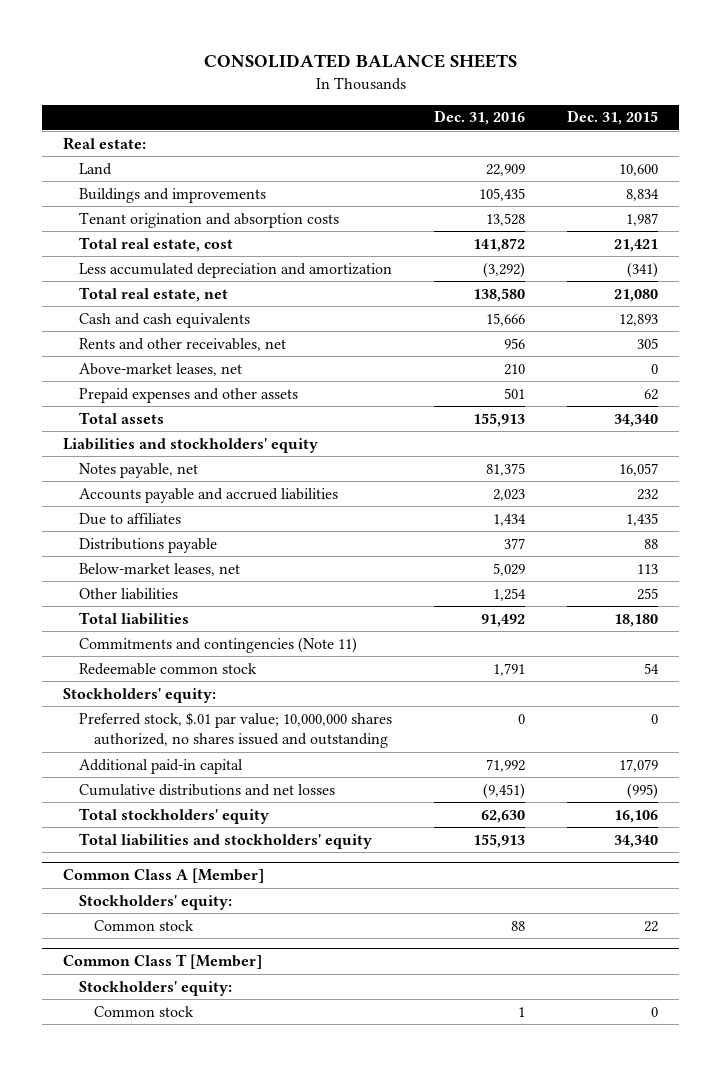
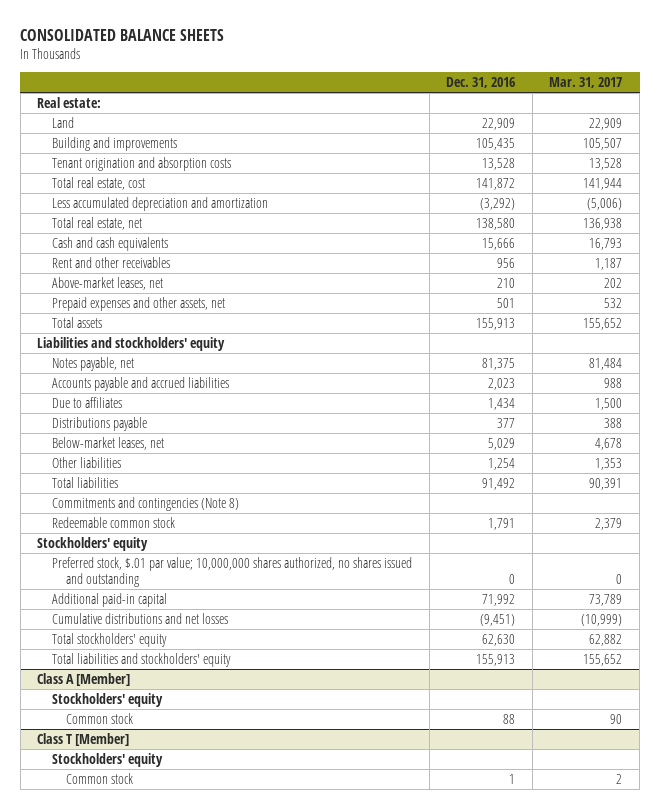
[567,110,659,126] Dec. 31, 2015 -> none
none -> [549,77,623,89] Mar. 31, 2017
[78,187,266,203] Buildings and improvements -> [51,136,177,151] Building and improvements
[78,337,286,351] Rents and other receivables, net -> [51,256,170,268] Rent and other receivables
[78,387,298,403] Prepaid expenses and other assets -> [51,296,225,311] Prepaid expenses and other assets, net
[78,636,357,653] Commitments and contingencies (Note 11) -> [51,496,239,511] Commitments and contingencies (Note 8)
[63,687,217,703] Stockholders' equity: -> [37,536,149,551] Stockholders' equity
[63,868,265,884] Common Class A [Member] -> [37,672,131,686] Class A [Member]
[78,894,232,910] Stockholders' equity: -> [51,692,163,707] Stockholders' equity
[63,954,263,970] Common Class T [Member] -> [37,732,130,746] Class T [Member]
[78,980,232,996] Stockholders' equity: -> [51,752,163,767] Stockholders' equity

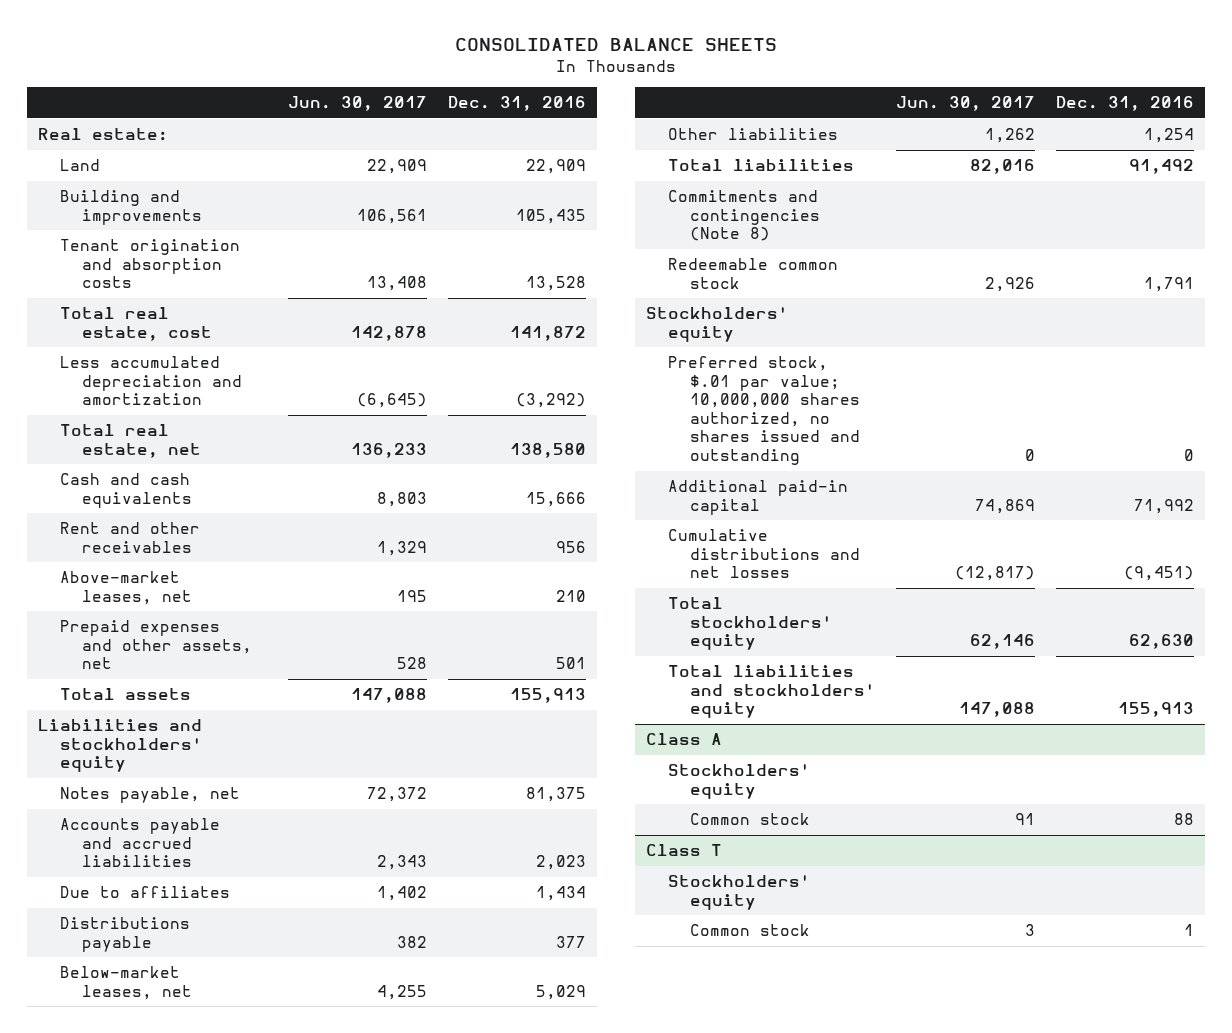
[549,77,623,89] Mar. 31, 2017 -> none
none -> [288,96,428,112] Jun. 30, 2017
[37,672,131,686] Class A [Member] -> [645,733,722,746] Class A
[37,732,130,746] Class T [Member] -> [645,844,722,857] Class T

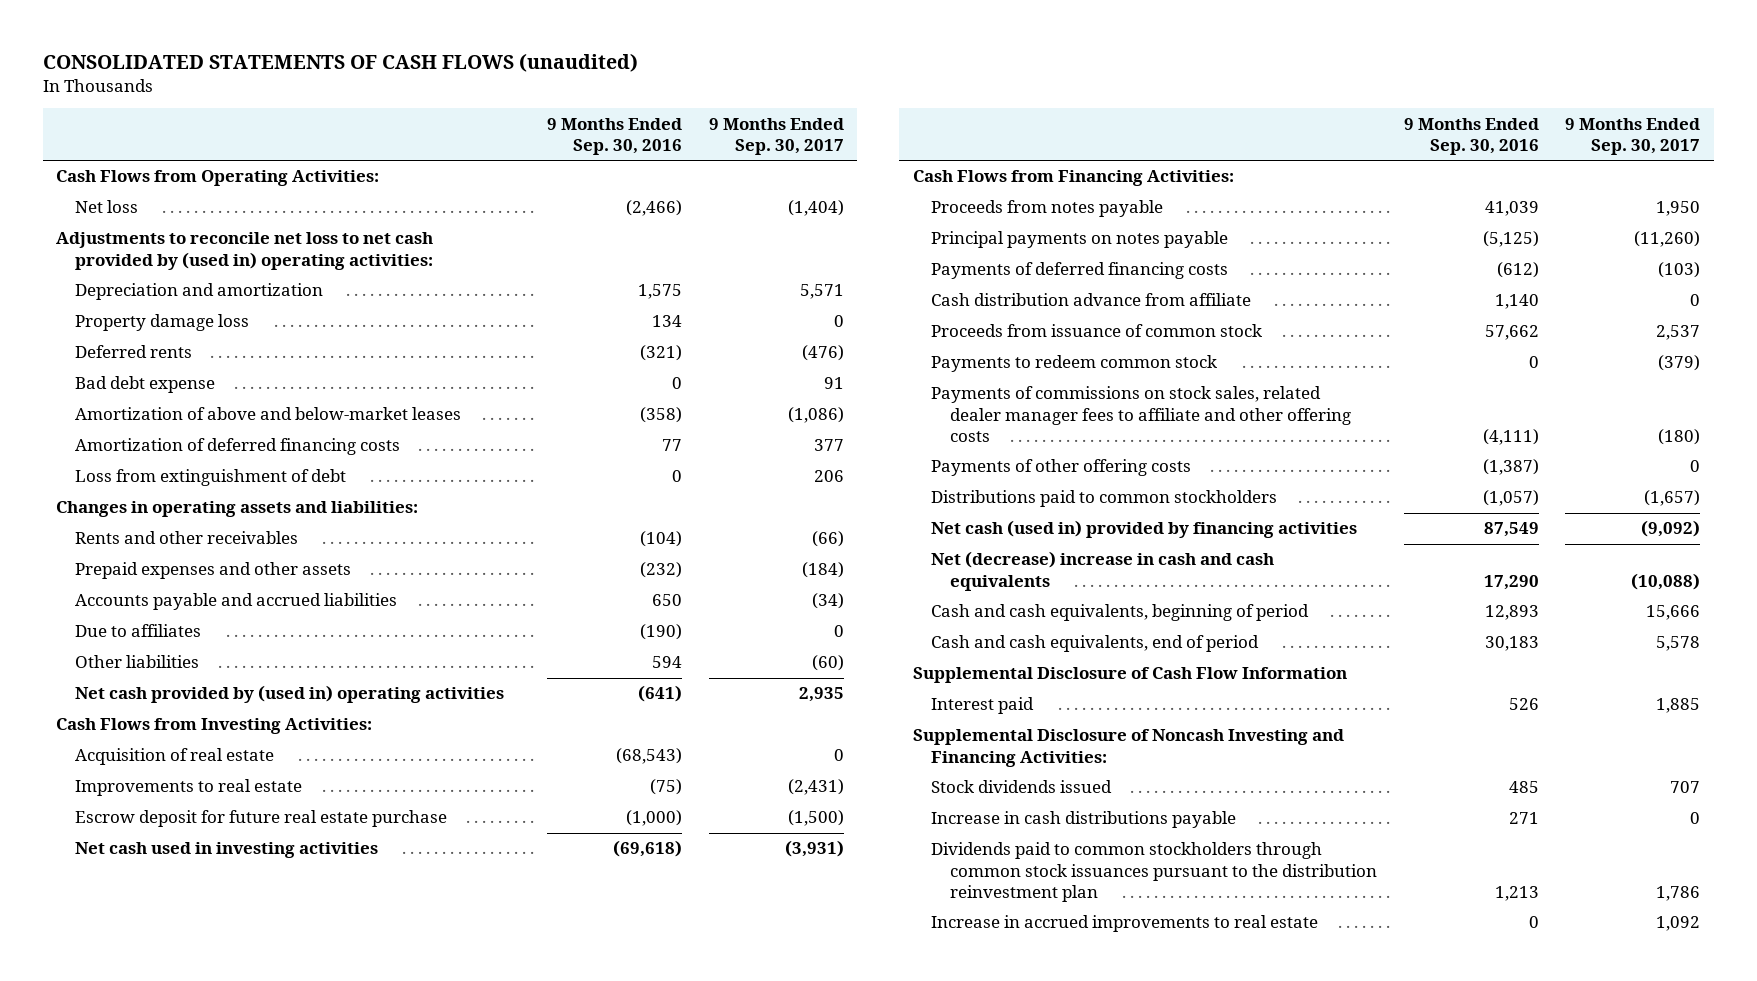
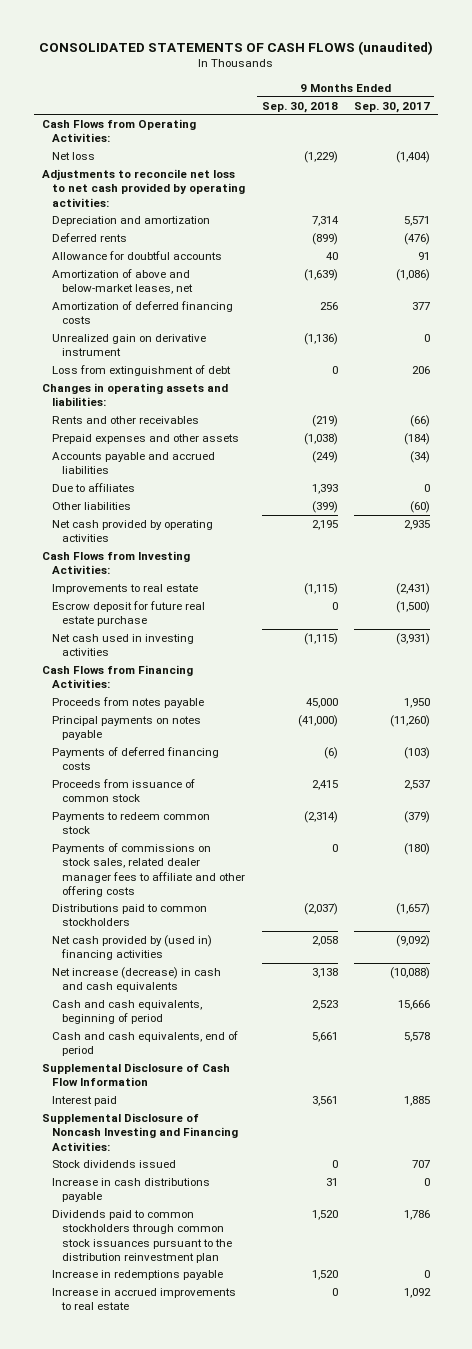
[547,117,683,156] 9 Months Ended Sep. 30, 2016 -> none
none -> [261,101,338,113] Sep. 30, 2018
[56,232,434,270] Adjustments to reconcile net loss to net cash provided by (used in) operating activities: -> [41,168,245,207] Adjustments to reconcile net loss to net cash provided by operating activities:
[74,314,249,332] Property damage loss -> none
[74,376,215,394] Bad debt expense -> [51,250,222,260] Allowance for doubtful accounts
[74,407,461,421] Amortization of above and below-market leases -> [51,268,193,295] Amortization of above and below-market leases, net
none -> [51,333,206,357] Unrealized gain on derivative instrument
[74,685,504,704] Net cash provided by (used in) operating activities -> [51,519,213,543] Net cash provided by operating activities
[74,748,274,766] Acquisition of real estate -> none
[931,293,1252,307] Cash distribution advance from affiliate -> none
[931,459,1192,477] Payments of other offering costs -> none
[931,520,1358,539] Net cash (used in) provided by financing activities -> [51,934,212,961] Net cash provided by (used in) financing activities
[931,551,1275,591] Net (decrease) increase in cash and cash equivalents -> [51,966,221,993] Net increase (decrease) in cash and cash equivalents
none -> [51,1269,223,1280] Increase in redemptions payable

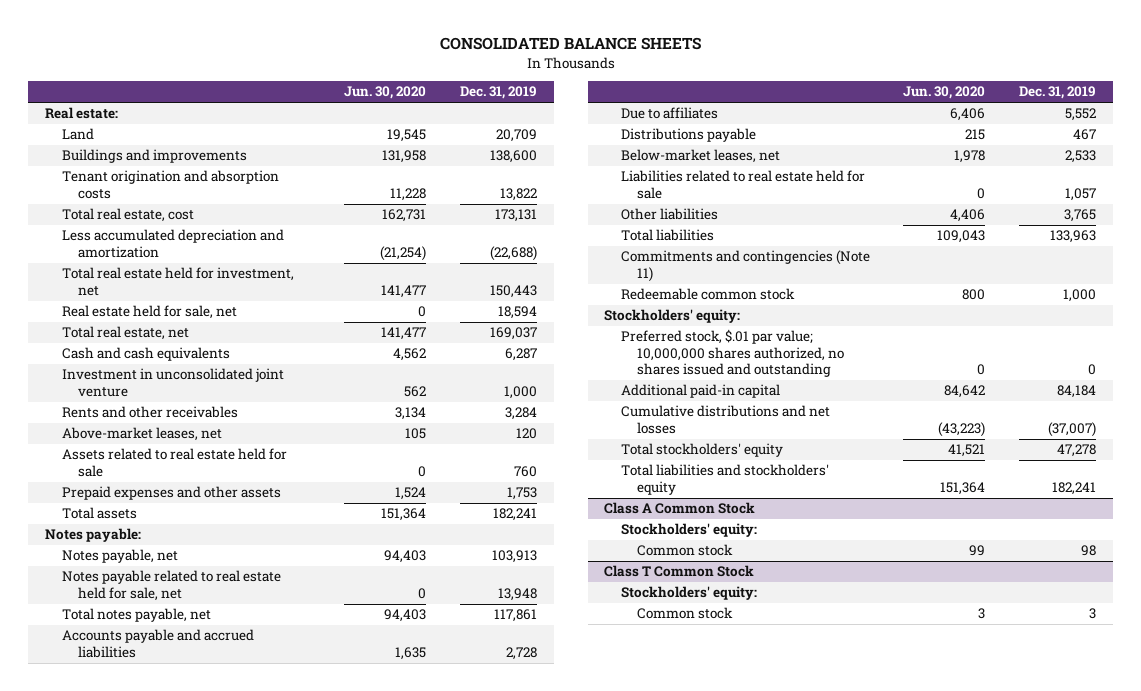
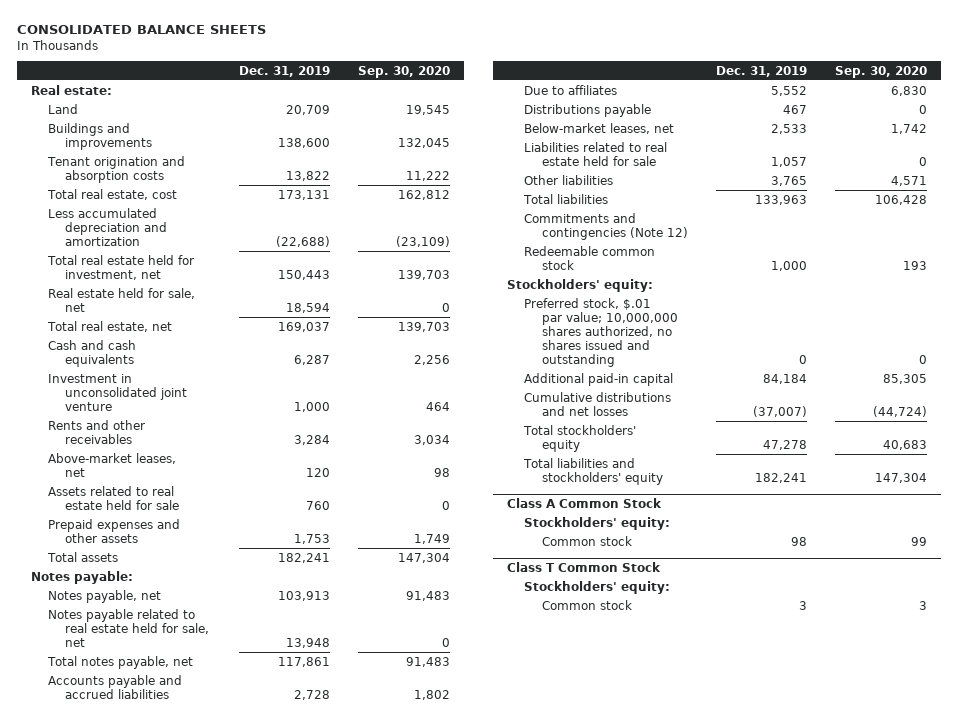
[344,86,427,100] Jun. 30, 2020 -> none
none -> [358,65,451,78] Sep. 30, 2020
[620,250,870,282] Commitments and contingencies (Note 11) -> [524,212,688,240] Commitments and contingencies (Note 12)

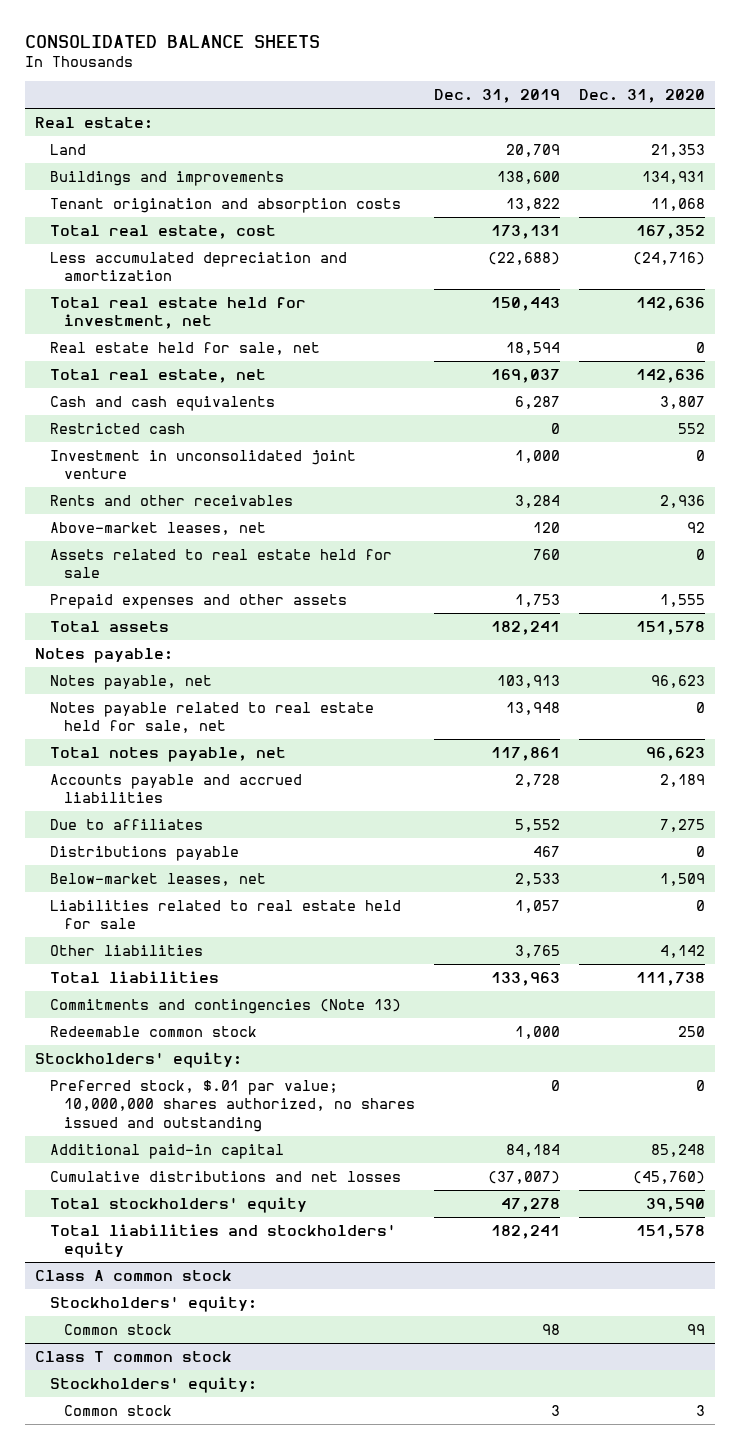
[358,65,451,78] Sep. 30, 2020 -> none
none -> [579,89,706,104] Dec. 31, 2020
none -> [49,422,185,434] Restricted cash
[524,212,688,240] Commitments and contingencies (Note 12) -> [49,998,401,1014] Commitments and contingencies (Note 13)
[506,497,662,508] Class A Common Stock -> [34,1269,232,1281] Class A common stock
[506,561,661,572] Class T Common Stock -> [34,1350,232,1362] Class T common stock

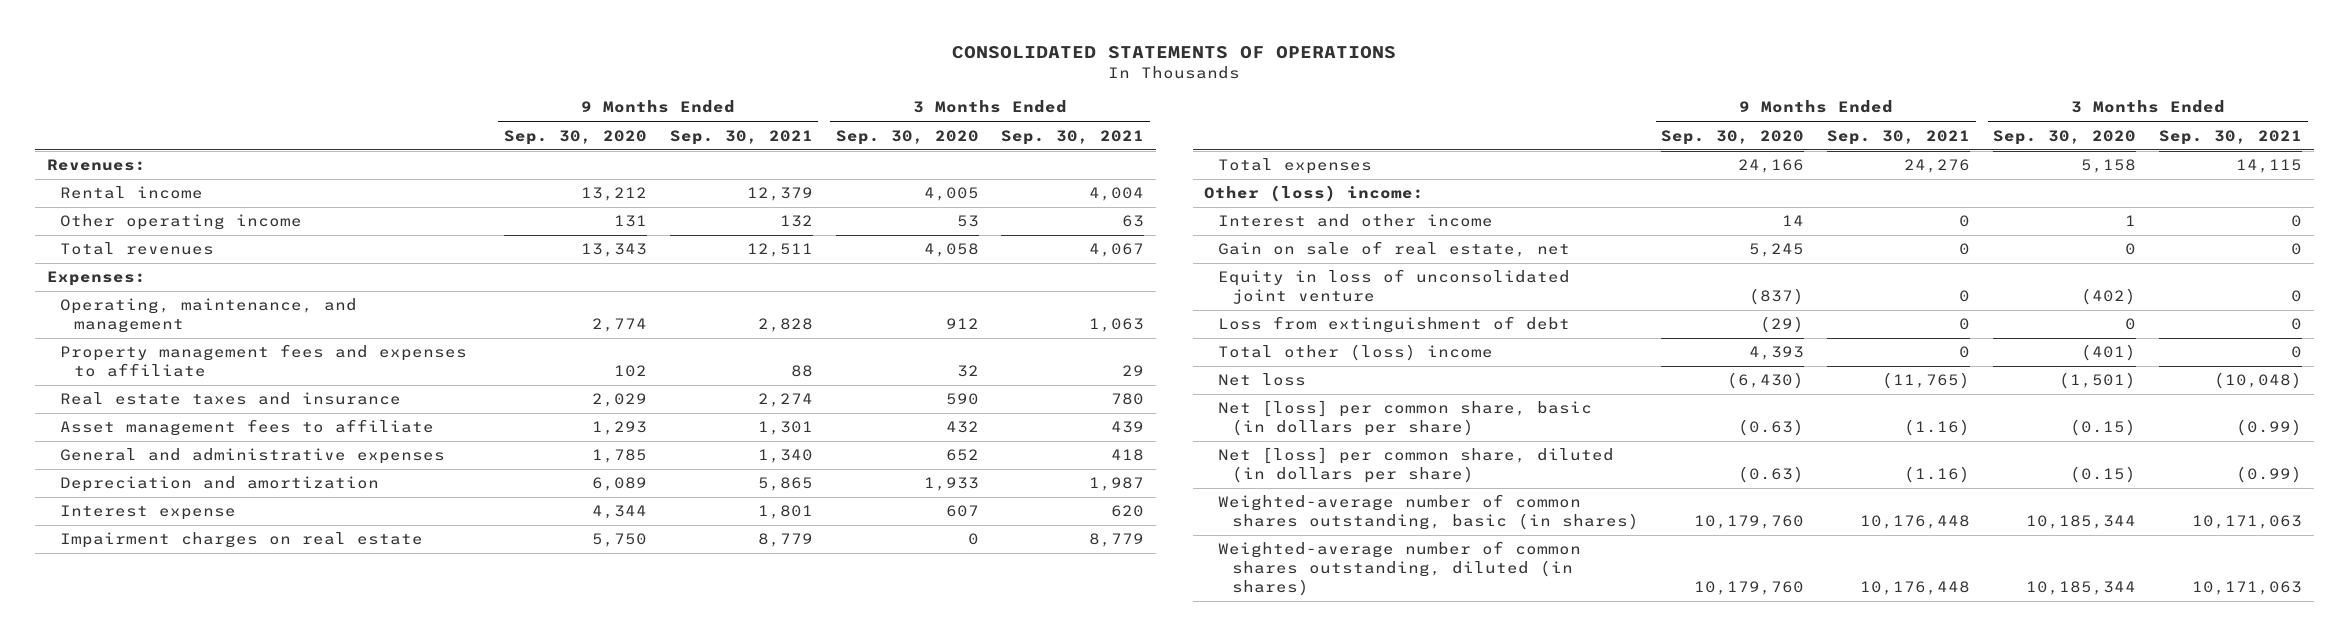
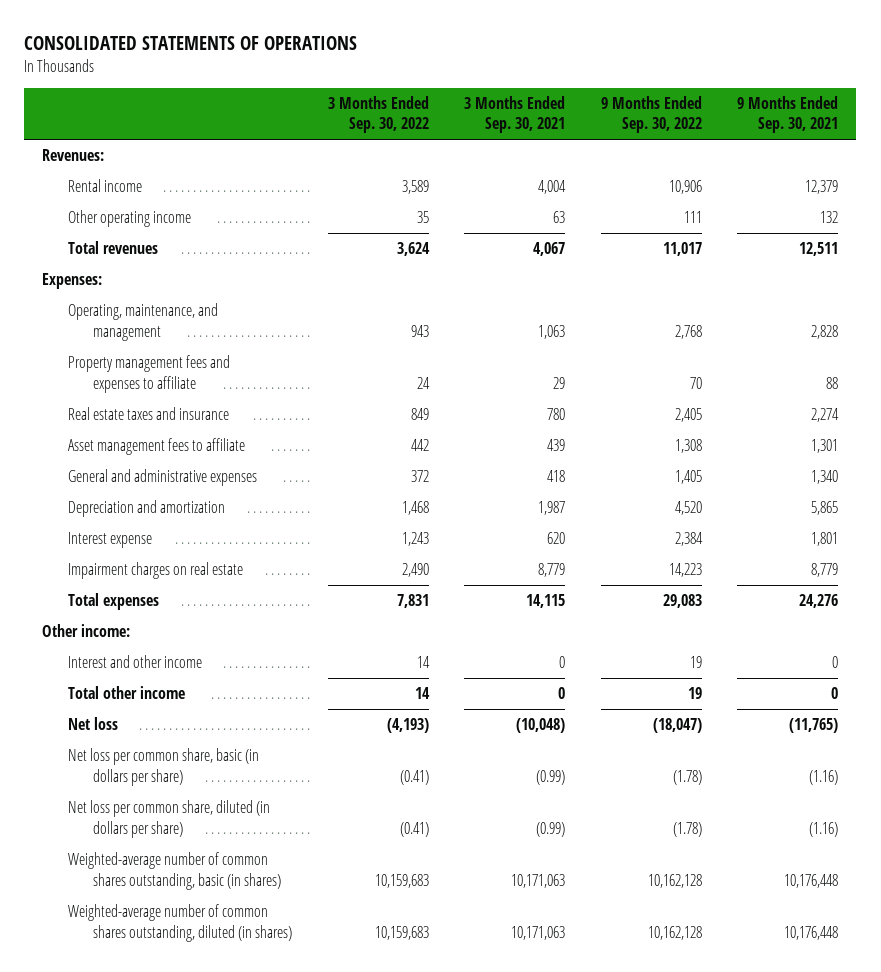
[503,129,647,145] Sep. 30, 2020 -> none
[835,129,979,145] Sep. 30, 2020 -> none
none -> [327,96,429,134] 3 Months Ended Sep. 30, 2022
none -> [600,96,702,134] 9 Months Ended Sep. 30, 2022
[1204,185,1425,203] Other (loss) income: -> [42,624,131,638] Other income:
[1217,241,1570,258] Gain on sale of real estate, net -> none
[1217,269,1570,305] Equity in loss of unconsolidated joint venture -> none
[1217,316,1570,334] Loss from extinguishment of debt -> none
[1217,344,1493,362] Total other (loss) income -> [67,686,185,700] Total other income
[1217,400,1592,437] Net [loss] per common share, basic (in dollars per share) -> [67,748,259,786] Net loss per common share, basic (in dollars per share)
[1217,447,1614,484] Net [loss] per common share, diluted (in dollars per share) -> [67,800,270,838] Net loss per common share, diluted (in dollars per share)

